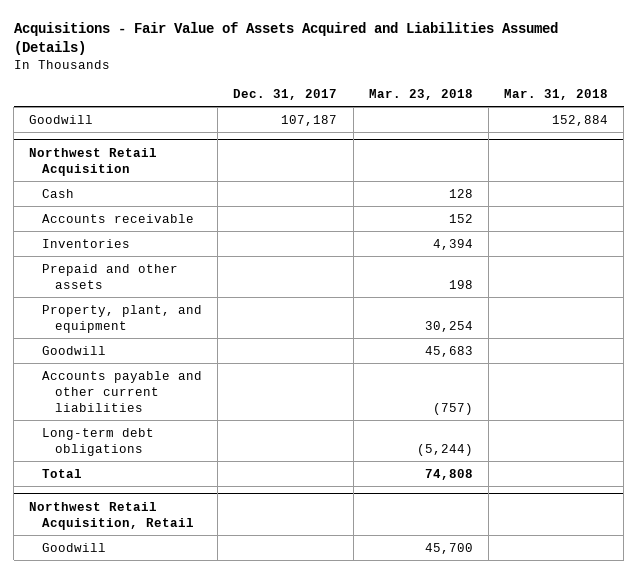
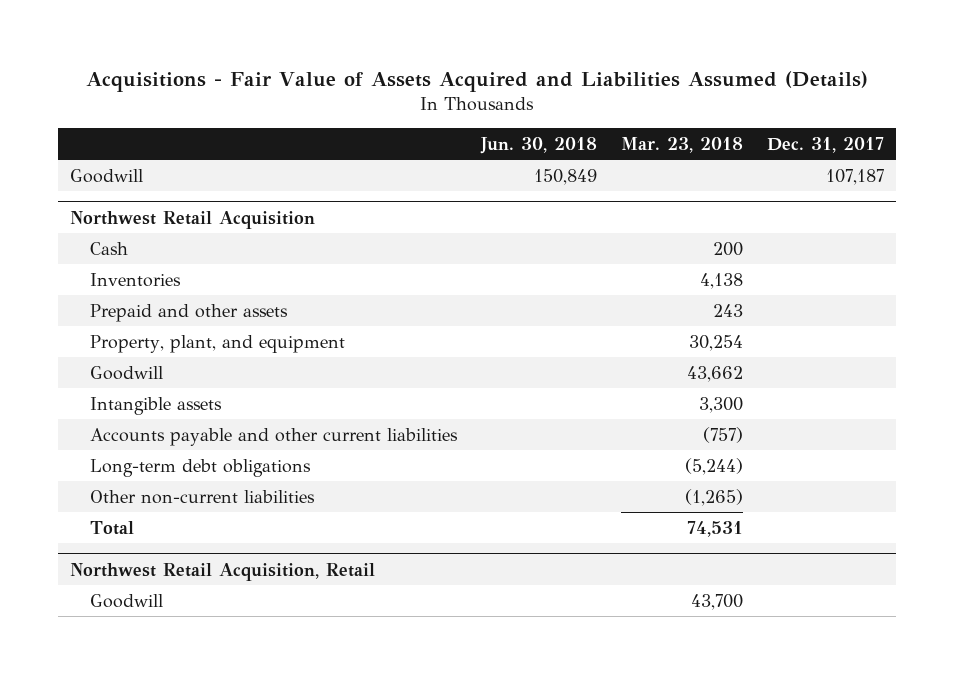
[504,88,609,100] Mar. 31, 2018 -> none
none -> [480,136,598,154] Jun. 30, 2018
[41,213,194,223] Accounts receivable -> none
[448,188,473,198] 128 -> [713,241,744,256] 200
[432,238,473,250] 4,394 -> [700,272,744,289] 4,138
[448,279,473,289] 198 -> [713,303,744,317] 243
[424,345,473,357] 45,683 -> [687,365,744,382] 43,662
none -> [90,396,223,415] Intangible assets
none -> [90,489,316,504] Other non-current liabilities
[424,468,473,480] 74,808 -> [687,520,744,537] 74,531
[424,542,473,554] 45,700 -> [691,593,744,610] 43,700

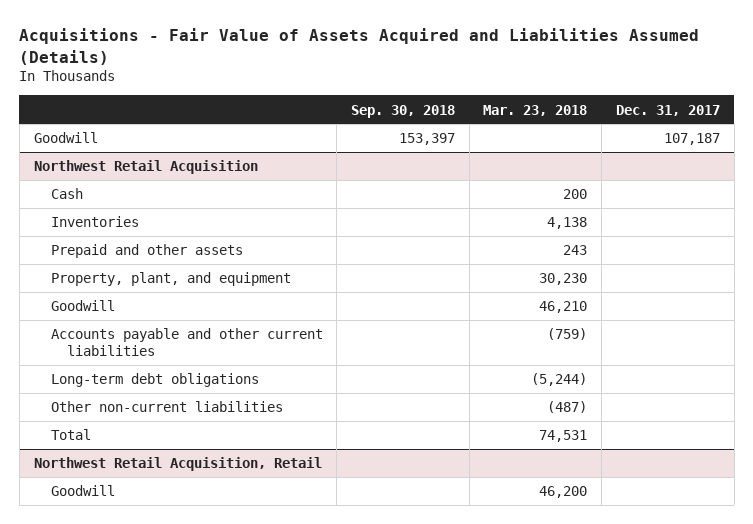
[480,136,598,154] Jun. 30, 2018 -> none
none -> [350,104,455,118] Sep. 30, 2018
[90,396,223,415] Intangible assets -> none
[689,334,744,351] 30,254 -> [539,273,588,286] 30,230
[687,365,744,382] 43,662 -> [539,301,588,314] 46,210
[703,426,744,443] (757) -> [547,328,588,341] (759)
[685,488,744,506] (1,265) -> [547,401,588,414] (487)
[691,593,744,610] 43,700 -> [539,486,588,499] 46,200

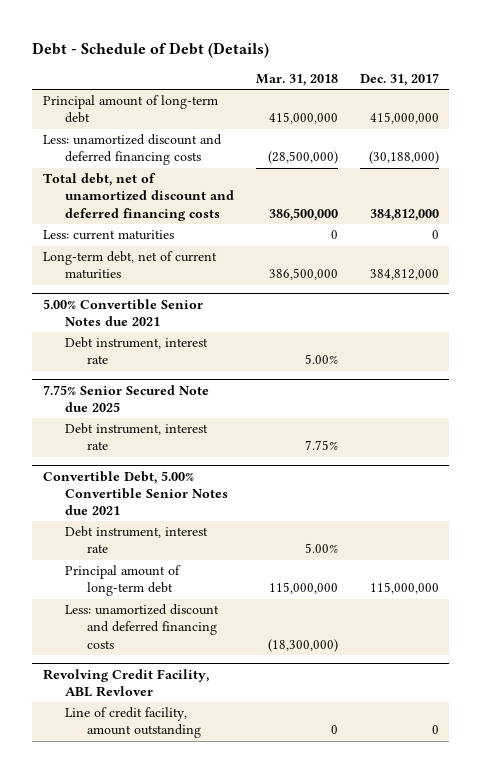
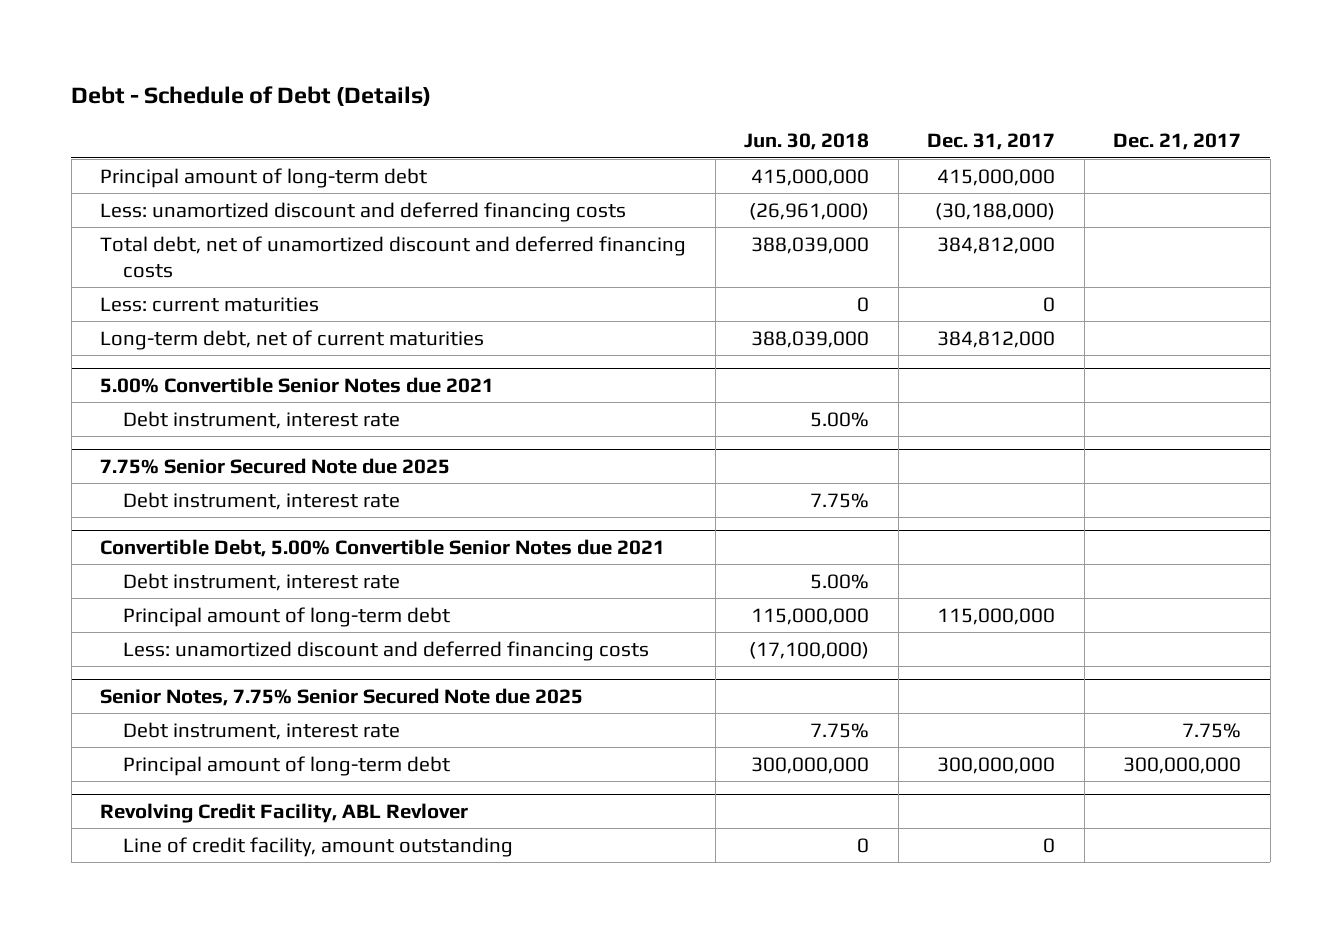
[255,74,338,87] Mar. 31, 2018 -> none
none -> [744,133,870,151] Jun. 30, 2018
none -> [1113,133,1242,151] Dec. 21, 2017
none -> [100,687,584,706] Senior Notes, 7.75% Senior Secured Note due 2025
none -> [123,721,401,740] Debt instrument, interest rate
none -> [123,755,451,776] Principal amount of long-term debt

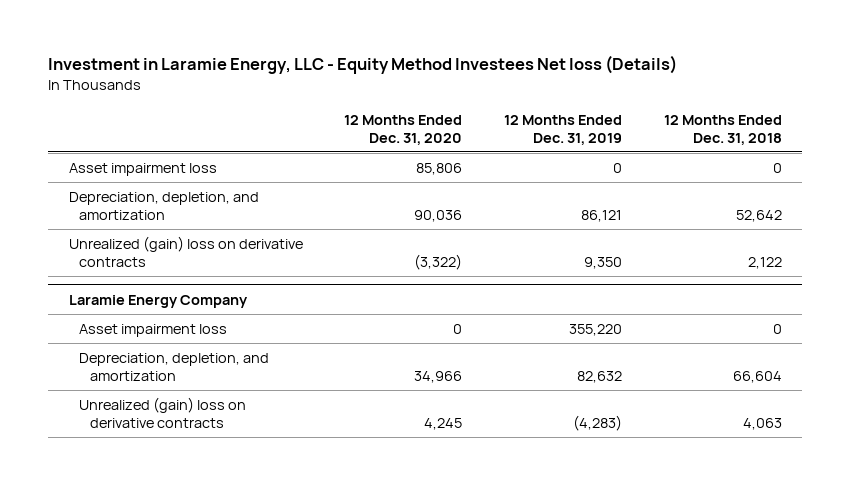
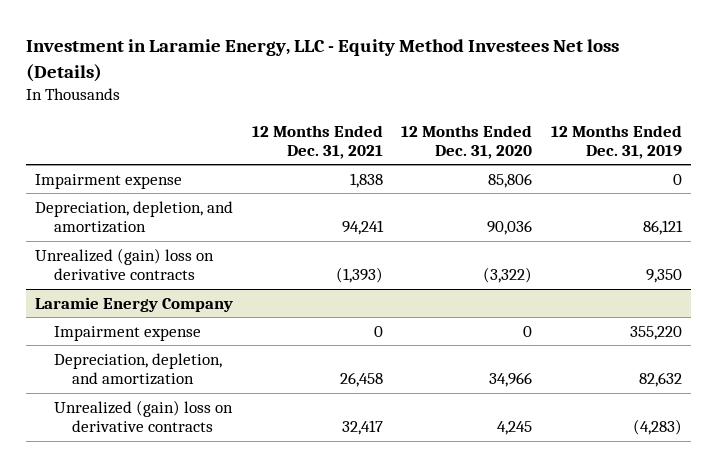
[663,114,782,145] 12 Months Ended Dec. 31, 2018 -> none
none -> [251,124,383,160] 12 Months Ended Dec. 31, 2021
[68,162,217,176] Asset impairment loss -> [35,173,183,189] Impairment expense
[79,323,228,337] Asset impairment loss -> [53,325,201,341] Impairment expense

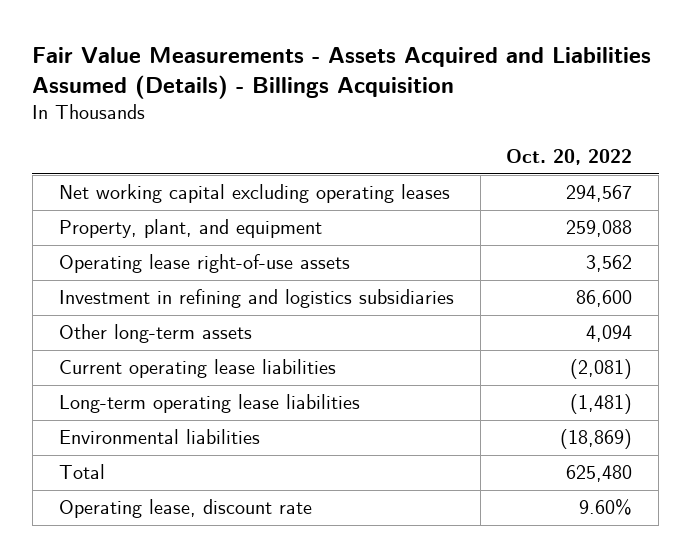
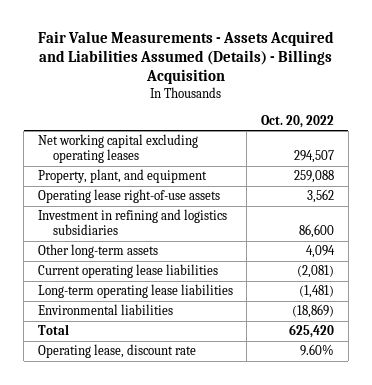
[566,185,633,203] 294,567 -> [293,149,334,163] 294,507
[566,465,633,483] 625,480 -> [288,324,334,339] 625,420

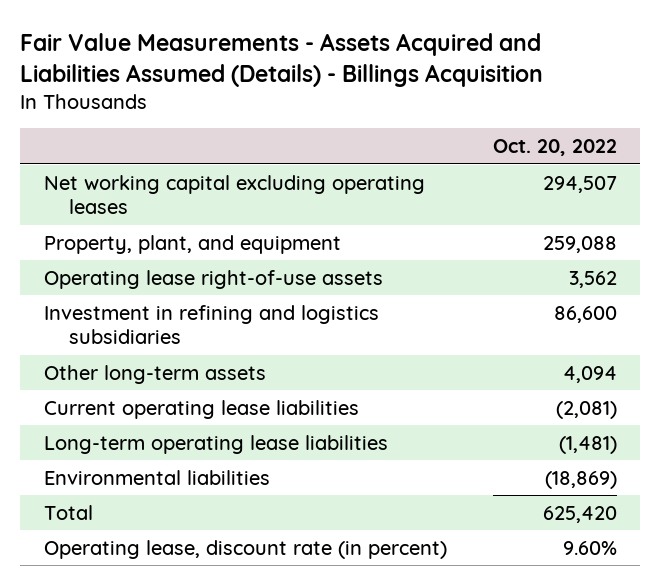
[37,344,196,359] Operating lease, discount rate -> [43,539,447,559] Operating lease, discount rate (in percent)

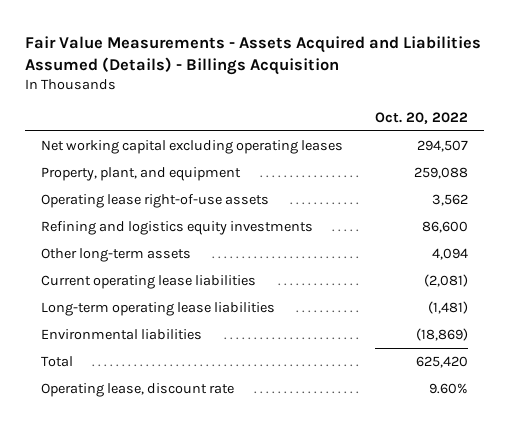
[43,304,379,345] Investment in refining and logistics subsidiaries -> [41,221,314,236] Refining and logistics equity investments
[43,539,447,559] Operating lease, discount rate (in percent) -> [41,383,235,398] Operating lease, discount rate

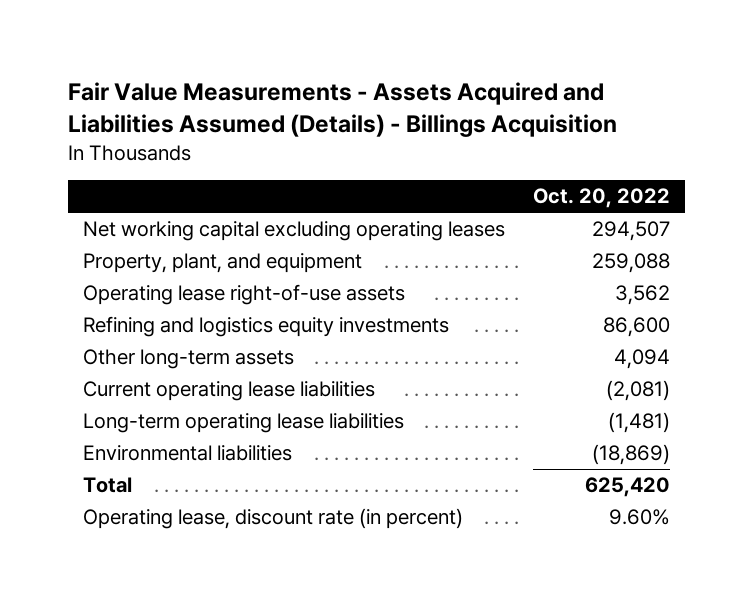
[41,383,235,398] Operating lease, discount rate -> [82,508,463,530] Operating lease, discount rate (in percent)

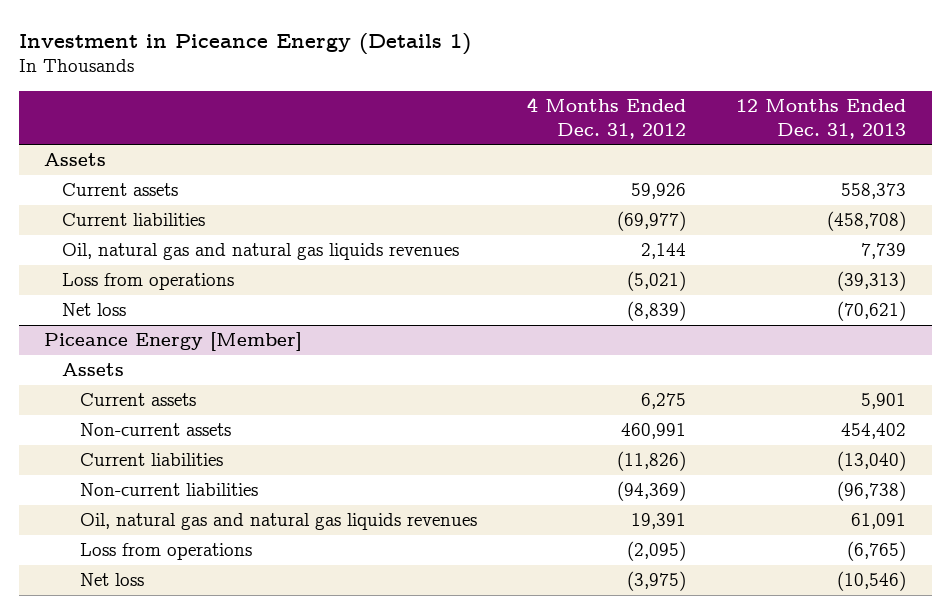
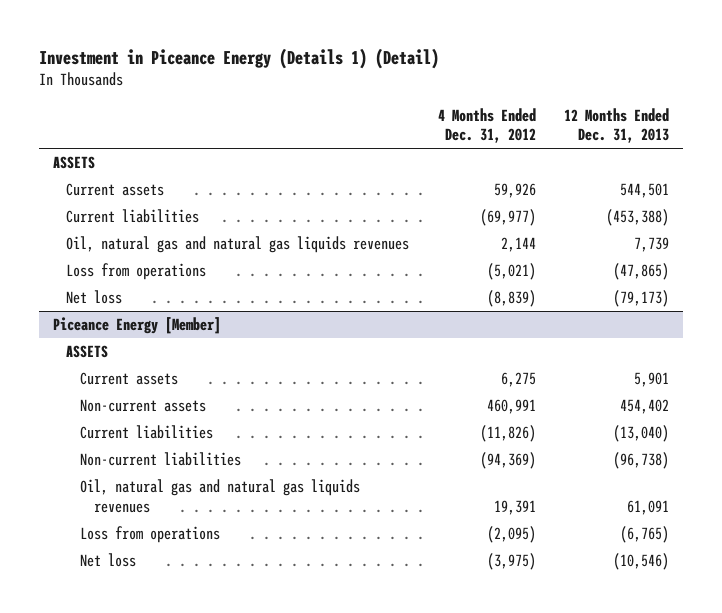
[18,32,471,55] Investment in Piceance Energy (Details 1) -> [38,47,439,69] Investment in Piceance Energy (Details 1) (Detail)
[43,153,106,167] Assets -> [52,156,95,170] ASSETS
[841,183,907,200] 558,373 -> [619,183,669,199] 544,501
[827,211,907,232] (458,708) -> [605,209,669,227] (453,388)
[837,271,907,292] (39,313) -> [612,263,669,281] (47,865)
[837,301,907,322] (70,621) -> [612,290,669,308] (79,173)
[62,363,125,377] Assets -> [66,345,109,359] ASSETS

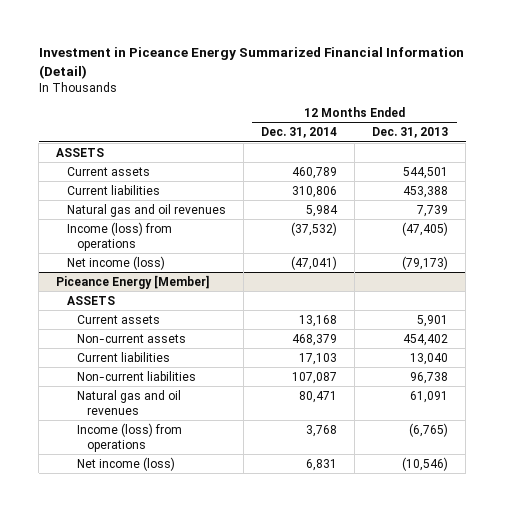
[38,47,439,69] Investment in Piceance Energy (Details 1) (Detail) -> [38,47,464,79] Investment in Piceance Energy Summarized Financial Information (Detail)
[437,107,536,144] 4 Months Ended Dec. 31, 2012 -> none
none -> [260,127,337,139] Dec. 31, 2014
[605,209,669,227] (453,388) -> [403,185,449,198] 453,388
[66,236,410,254] Oil, natural gas and natural gas liquids revenues -> [66,203,226,217] Natural gas and oil revenues
[66,263,207,281] Loss from operations -> [66,221,172,251] Income (loss) from operations
[612,263,669,281] (47,865) -> [402,221,449,236] (47,405)
[66,290,123,305] Net loss -> [66,255,165,270] Net income (loss)
[612,425,669,443] (13,040) -> [410,352,449,365] 13,040
[612,452,669,470] (96,738) -> [410,371,449,384] 96,738
[80,479,361,513] Oil, natural gas and natural gas liquids revenues -> [76,389,181,415] Natural gas and oil revenues
[80,526,221,544] Loss from operations -> [76,422,182,452] Income (loss) from operations
[80,553,137,568] Net loss -> [76,456,175,471] Net income (loss)

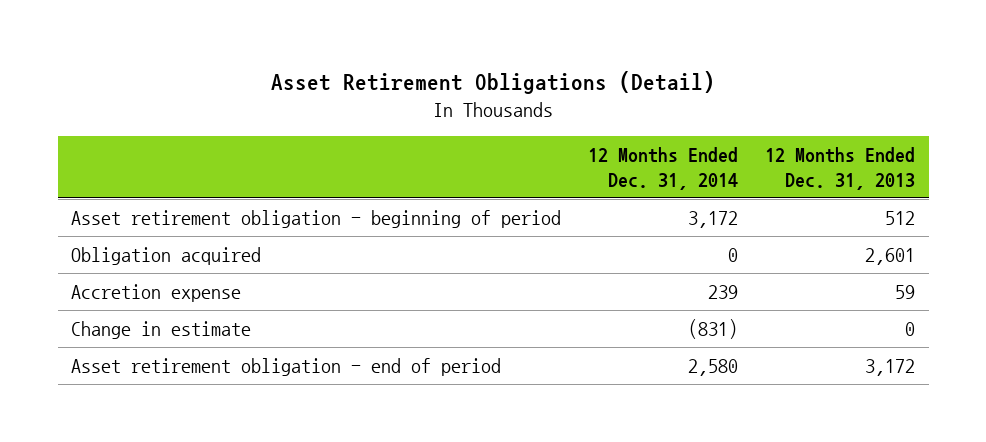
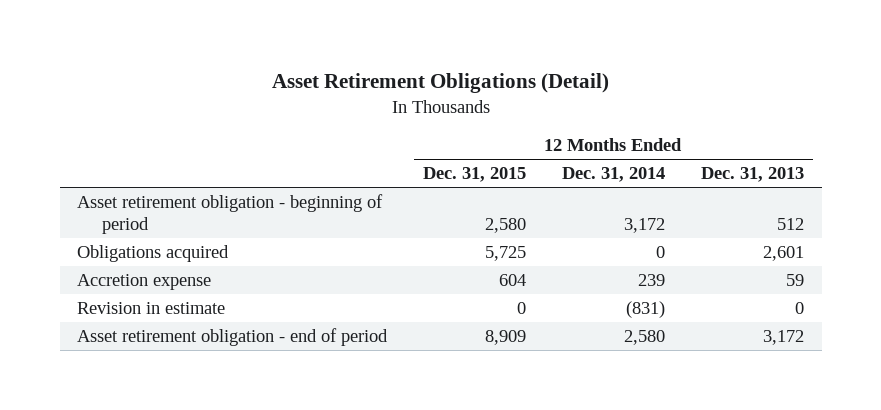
none -> [423,167,527,183] Dec. 31, 2015
[71,246,262,265] Obligation acquired -> [77,244,230,262] Obligations acquired
[71,320,252,339] Change in estimate -> [77,301,226,314] Revision in estimate

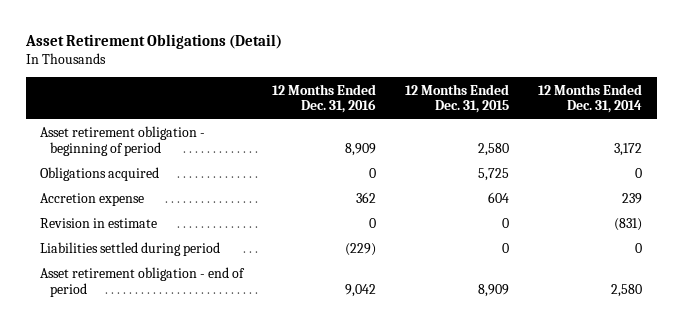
[700,167,804,183] Dec. 31, 2013 -> none
none -> [272,83,377,114] 12 Months Ended Dec. 31, 2016
none -> [40,242,221,257] Liabilities settled during period

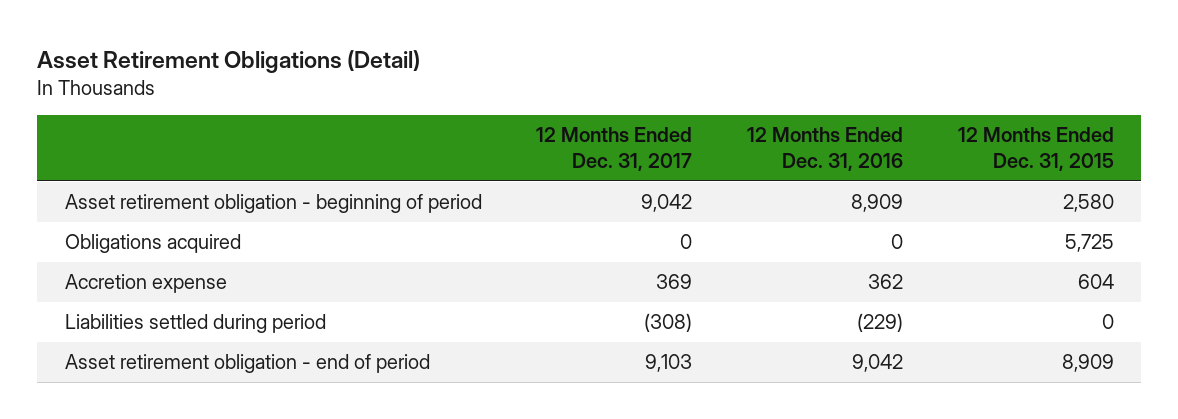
[538,83,643,114] 12 Months Ended Dec. 31, 2014 -> none
none -> [536,127,693,171] 12 Months Ended Dec. 31, 2017
[40,218,158,229] Revision in estimate -> none

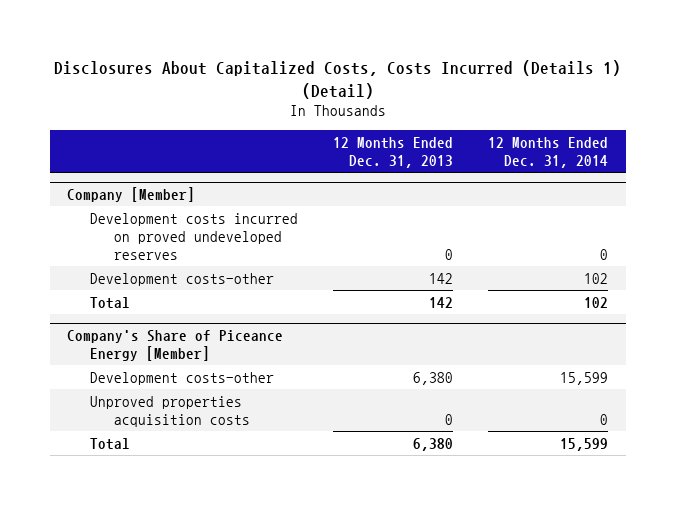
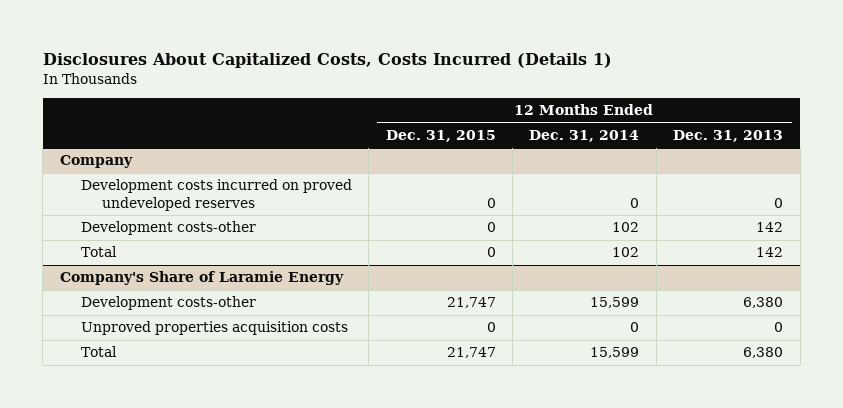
[53,59,621,99] Disclosures About Capitalized Costs, Costs Incurred (Details 1) (Detail) -> [42,52,612,68] Disclosures About Capitalized Costs, Costs Incurred (Details 1)
none -> [385,129,496,142] Dec. 31, 2015
[67,186,196,202] Company [Member] -> [59,155,133,169] Company
[67,329,284,361] Company's Share of Piceance Energy [Member] -> [59,271,344,286] Company's Share of Laramie Energy

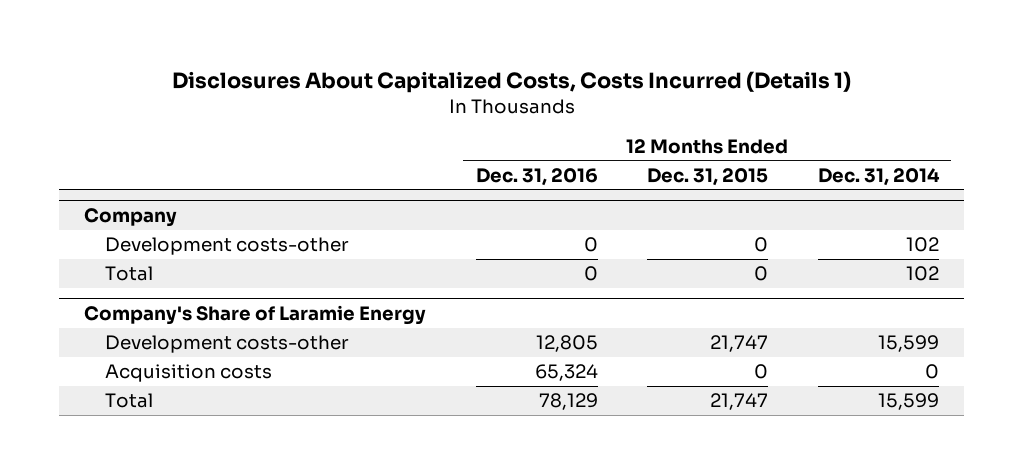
[673,129,784,142] Dec. 31, 2013 -> none
none -> [475,167,598,186] Dec. 31, 2016
[80,179,352,212] Development costs incurred on proved undeveloped reserves -> none
[80,321,348,336] Unproved properties acquisition costs -> [104,364,272,383] Acquisition costs

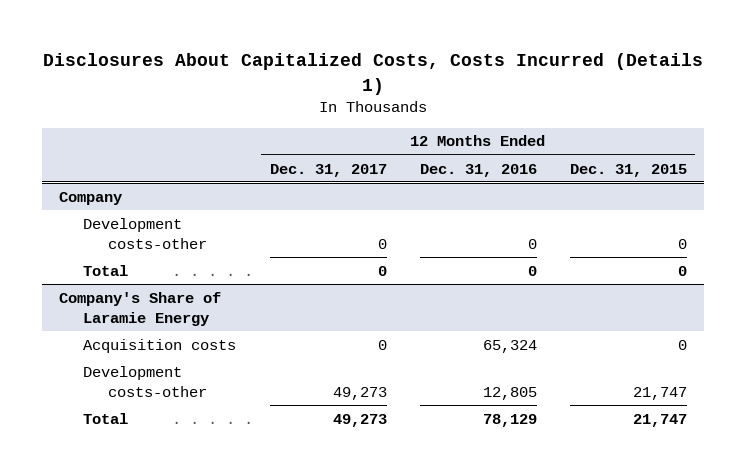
[817,167,940,186] Dec. 31, 2014 -> none
none -> [269,163,387,177] Dec. 31, 2017
[104,335,349,354] Development costs-other -> [83,365,208,397] Development costs-other

